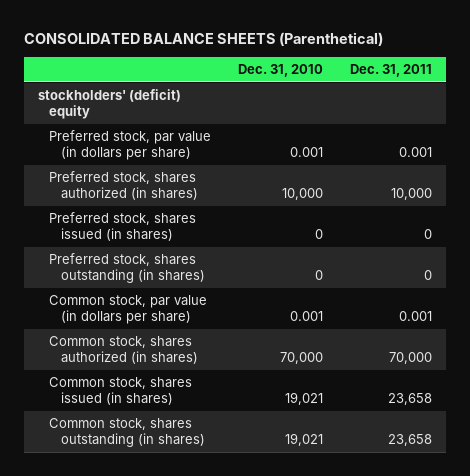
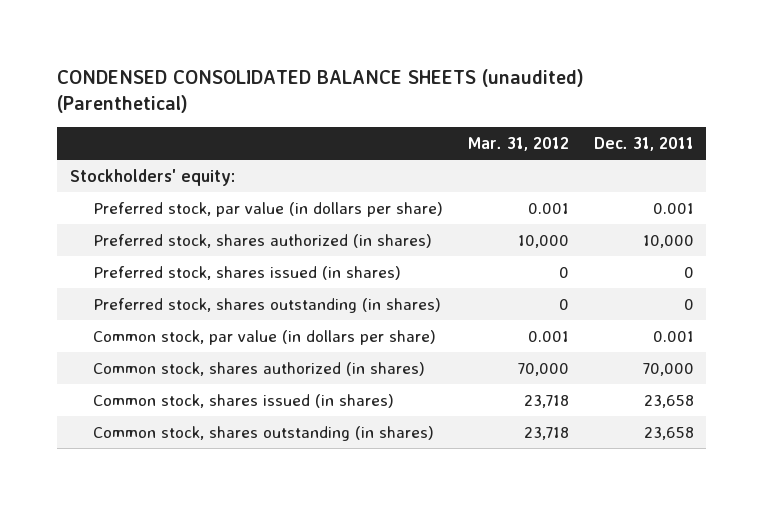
[23,31,383,46] CONSOLIDATED BALANCE SHEETS (Parenthetical) -> [57,68,585,114] CONDENSED CONSOLIDATED BALANCE SHEETS (unaudited) (Parenthetical)
[238,63,324,77] Dec. 31, 2010 -> none
none -> [468,137,570,152] Mar. 31, 2012
[37,89,181,120] stockholders' (deficit) equity -> [69,168,235,186] Stockholders' equity:

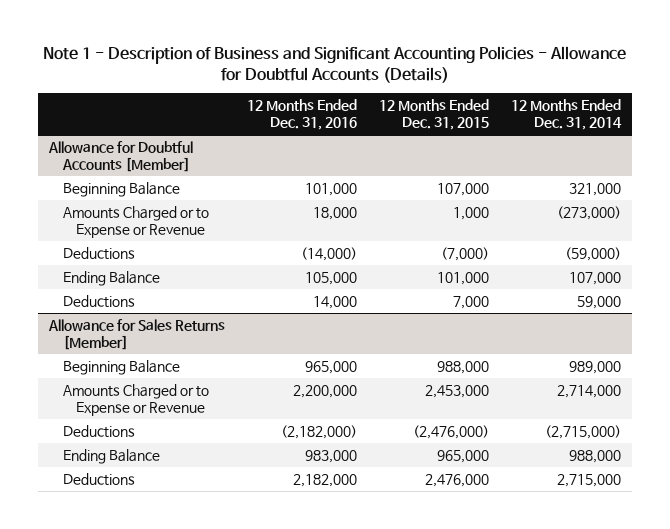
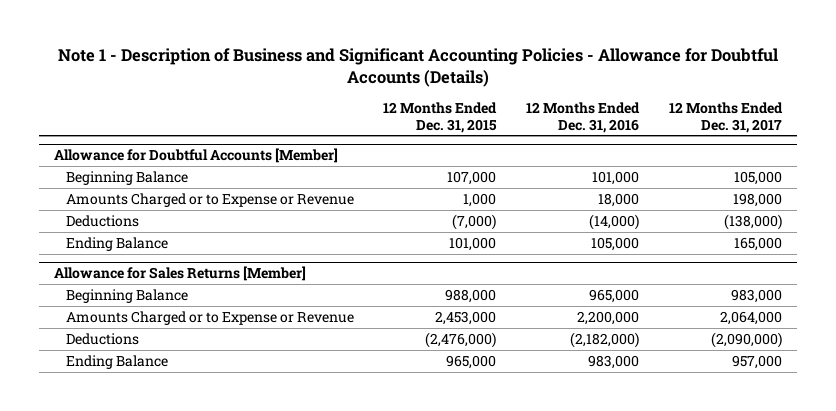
[510,98,622,130] 12 Months Ended Dec. 31, 2014 -> none
none -> [669,101,784,133] 12 Months Ended Dec. 31, 2017
[62,294,135,308] Deductions -> none
[62,472,135,486] Deductions -> none

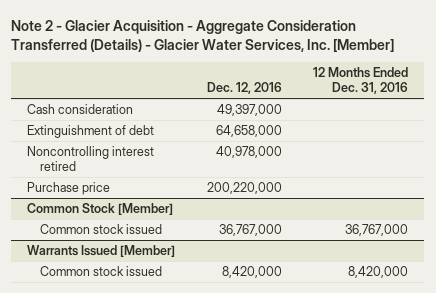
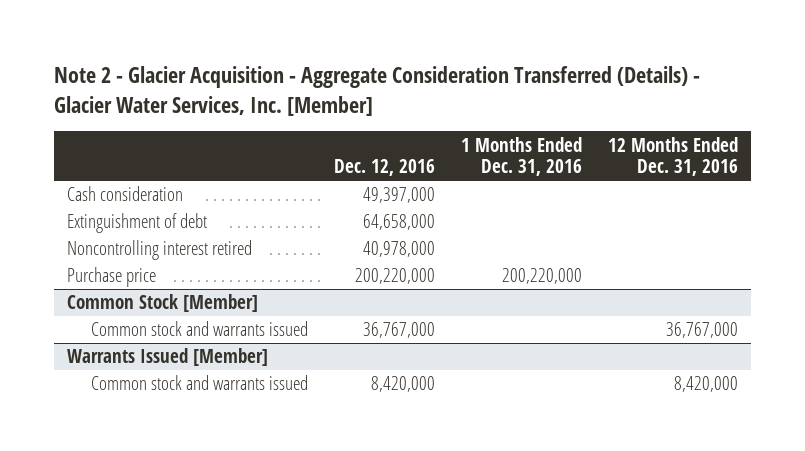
none -> [461,136,583,177] 1 Months Ended Dec. 31, 2016
[39,224,162,235] Common stock issued -> [91,321,309,337] Common stock and warrants issued
[39,266,162,277] Common stock issued -> [91,375,309,391] Common stock and warrants issued

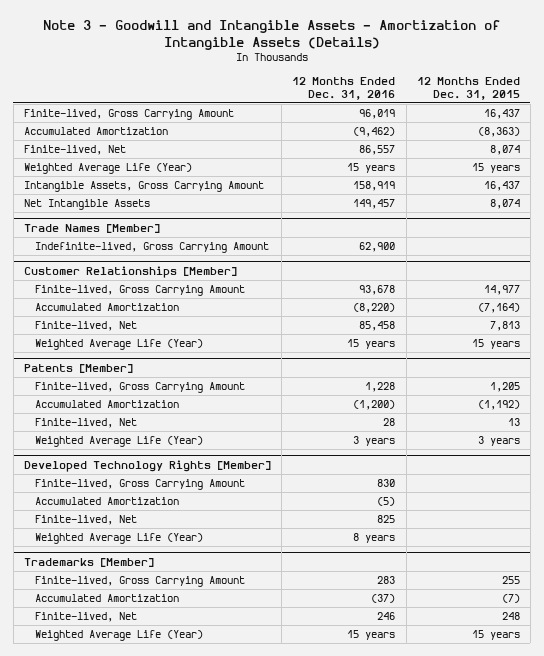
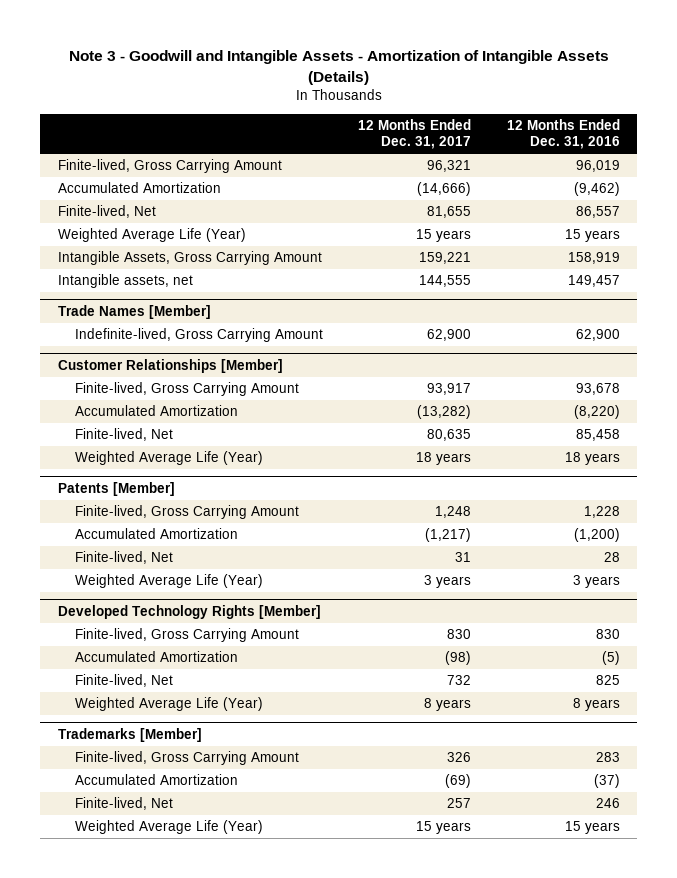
[416,77,520,100] 12 Months Ended Dec. 31, 2015 -> none
none -> [358,119,472,150] 12 Months Ended Dec. 31, 2017
[24,199,151,211] Net Intangible Assets -> [57,274,193,289] Intangible assets, net
[347,339,396,350] 15 years -> [564,452,620,466] 18 years

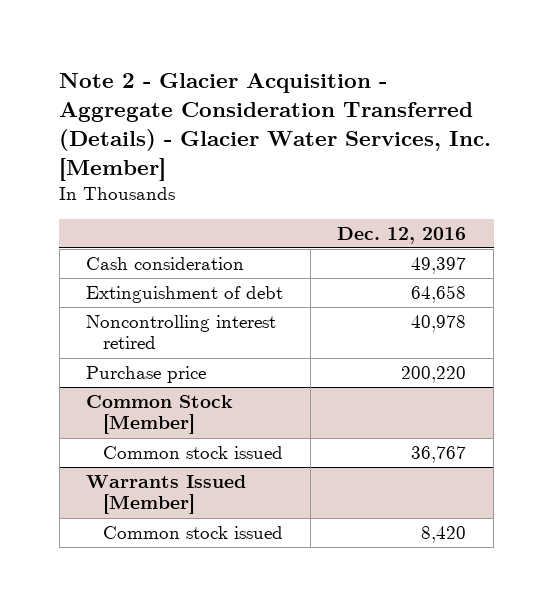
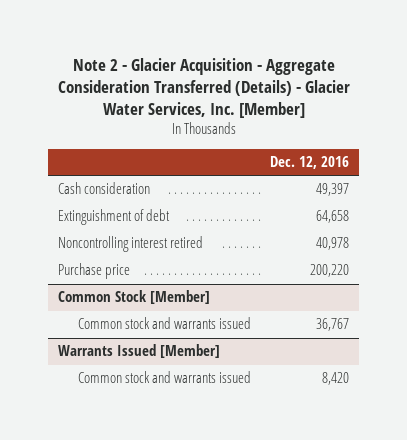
[102,445,283,459] Common stock issued -> [77,317,251,330] Common stock and warrants issued
[102,525,283,539] Common stock issued -> [77,371,251,384] Common stock and warrants issued

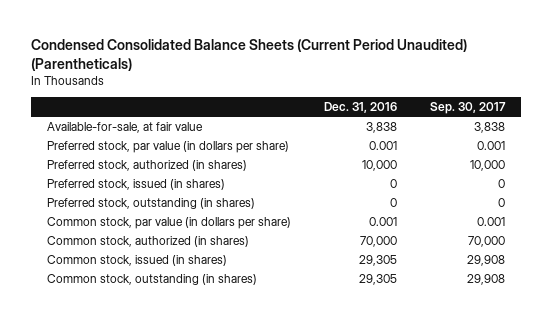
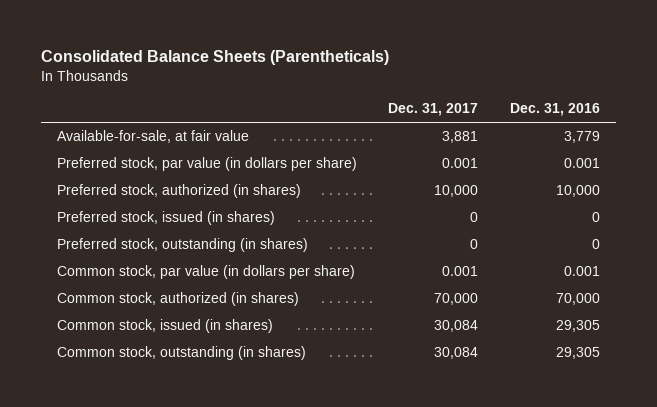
[30,38,467,71] Condensed Consolidated Balance Sheets (Current Period Unaudited) (Parentheticals) -> [40,50,389,66] Consolidated Balance Sheets (Parentheticals)
[429,102,506,115] Sep. 30, 2017 -> none
none -> [388,103,479,117] Dec. 31, 2017
[365,122,397,134] 3,838 -> [564,131,601,144] 3,779

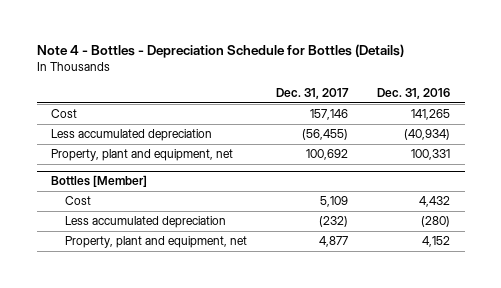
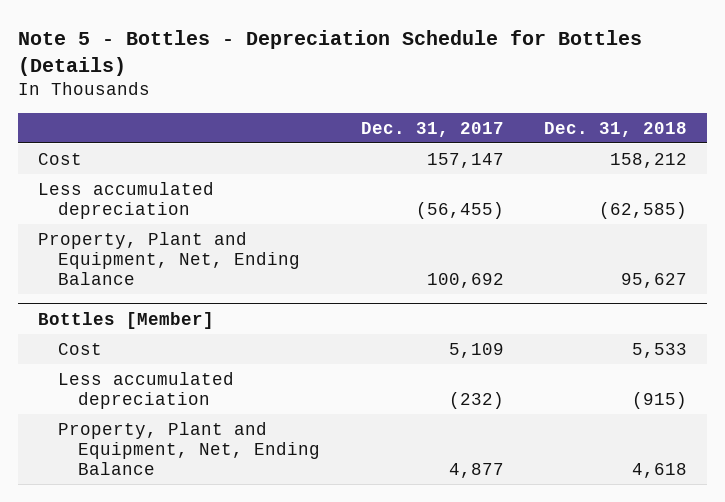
[36,44,404,59] Note 4 - Bottles - Depreciation Schedule for Bottles (Details) -> [18,29,643,76] Note 5 - Bottles - Depreciation Schedule for Bottles (Details)
[377,88,451,100] Dec. 31, 2016 -> none
none -> [543,121,687,137] Dec. 31, 2018
[309,109,348,121] 157,146 -> [426,152,504,168] 157,147
[51,149,234,162] Property, plant and equipment, net -> [38,231,301,285] Property, Plant and Equipment, Net, Ending Balance
[64,236,247,249] Property, plant and equipment, net -> [58,421,321,475] Property, Plant and Equipment, Net, Ending Balance

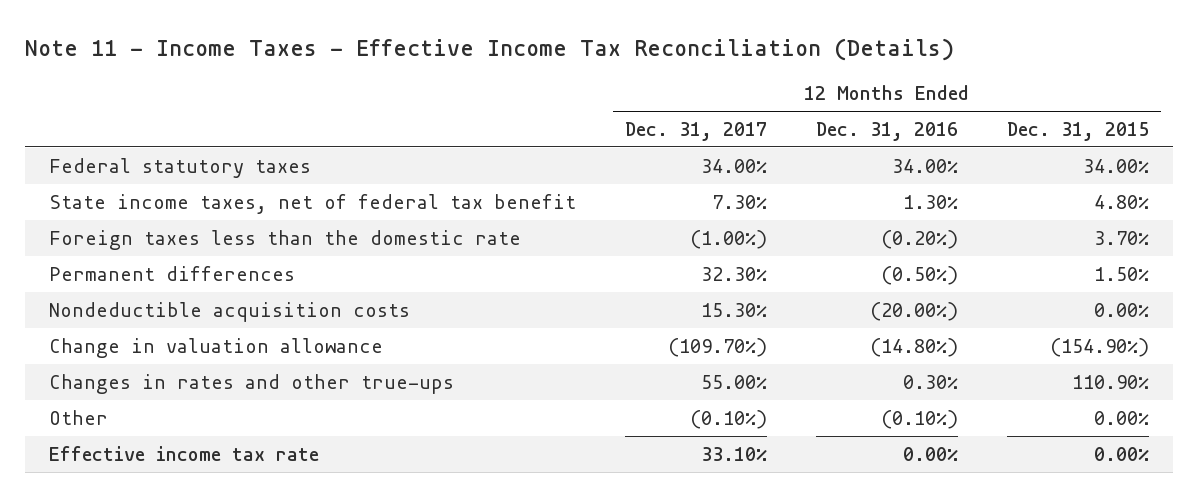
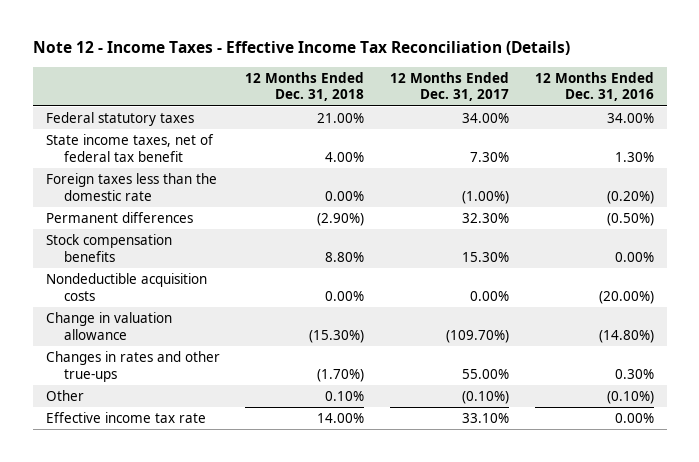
[24,37,954,61] Note 11 - Income Taxes - Effective Income Tax Reconciliation (Details) -> [32,41,570,56] Note 12 - Income Taxes - Effective Income Tax Reconciliation (Details)
[1006,121,1149,141] Dec. 31, 2015 -> none
none -> [245,71,365,102] 12 Months Ended Dec. 31, 2018
none -> [45,233,172,262] Stock compensation benefits
[701,302,768,317] 15.30% -> [470,290,510,301] 0.00%

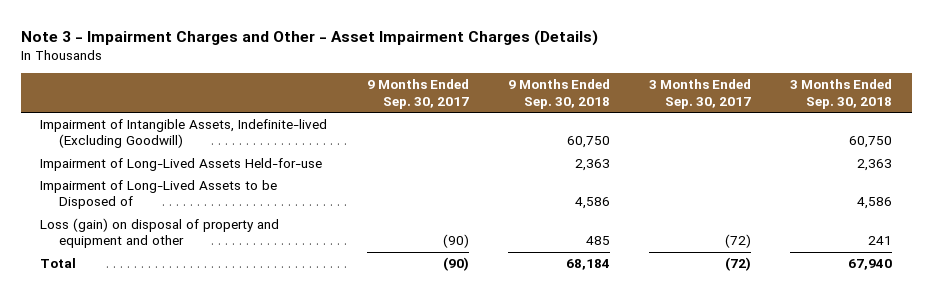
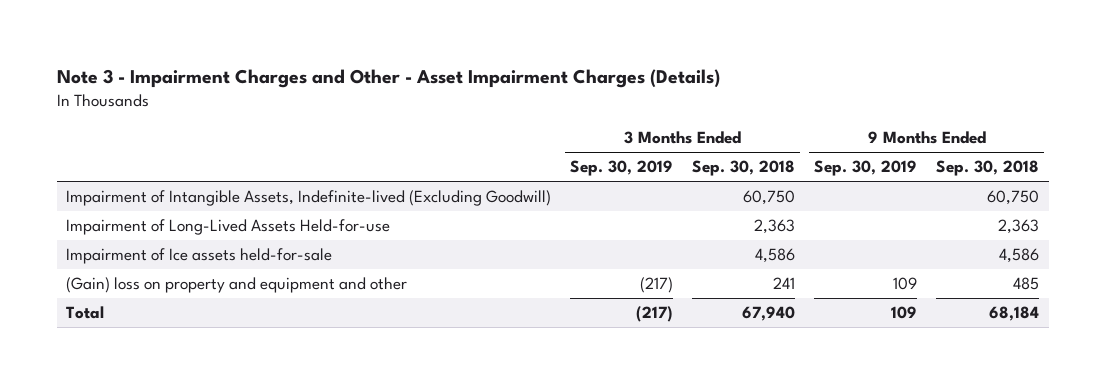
[366,79,469,109] 9 Months Ended Sep. 30, 2017 -> none
[648,79,751,109] 3 Months Ended Sep. 30, 2017 -> none
none -> [570,160,674,177] Sep. 30, 2019
none -> [814,160,918,177] Sep. 30, 2019
[40,179,278,210] Impairment of Long-Lived Assets to be Disposed of -> [66,248,333,265] Impairment of Ice assets held-for-sale
[40,217,280,249] Loss (gain) on disposal of property and equipment and other -> [66,277,408,294] (Gain) loss on property and equipment and other

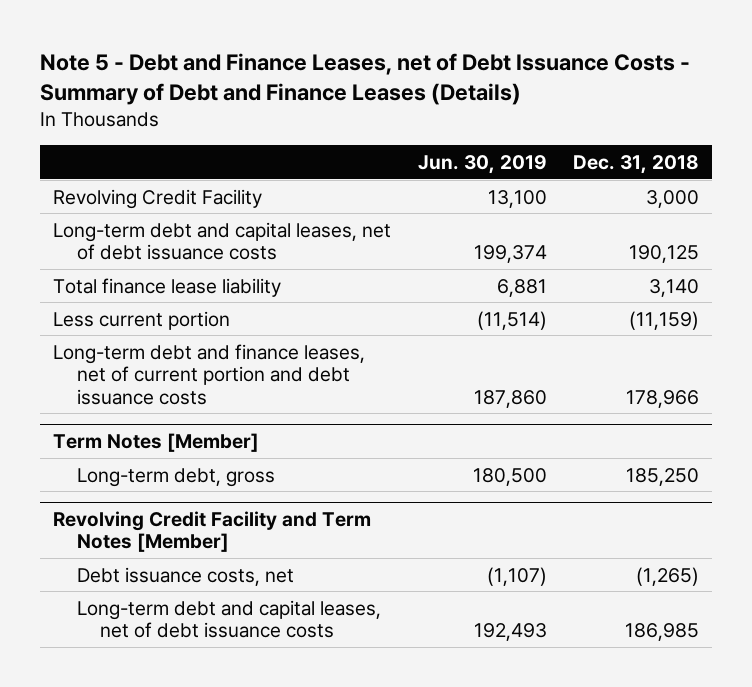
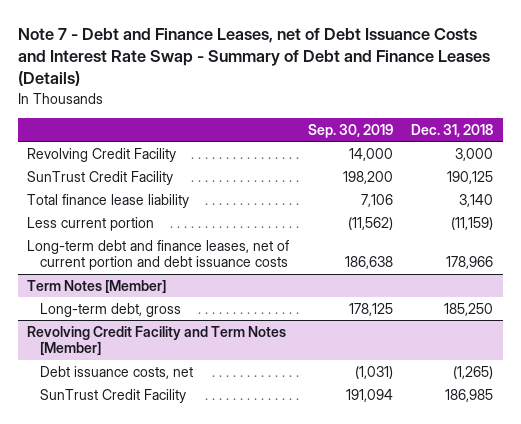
[40,53,691,106] Note 5 - Debt and Finance Leases, net of Debt Issuance Costs - Summary of Debt and Finance Leases (Details) -> [18,28,491,87] Note 7 - Debt and Finance Leases, net of Debt Issuance Costs and Interest Rate Swap - Summary of Debt and Finance Leases (Details)
[417,154,547,174] Jun. 30, 2019 -> none
none -> [307,123,393,138] Sep. 30, 2019
[53,221,392,261] Long-term debt and capital leases, net of debt issuance costs -> [27,170,174,185] SunTrust Credit Facility
[76,599,381,639] Long-term debt and capital leases, net of debt issuance costs -> [39,388,186,403] SunTrust Credit Facility

